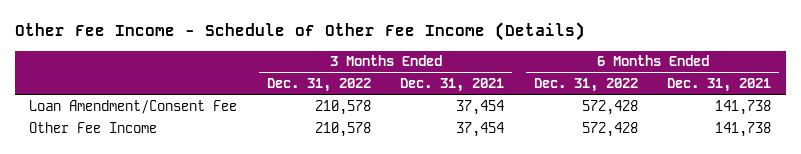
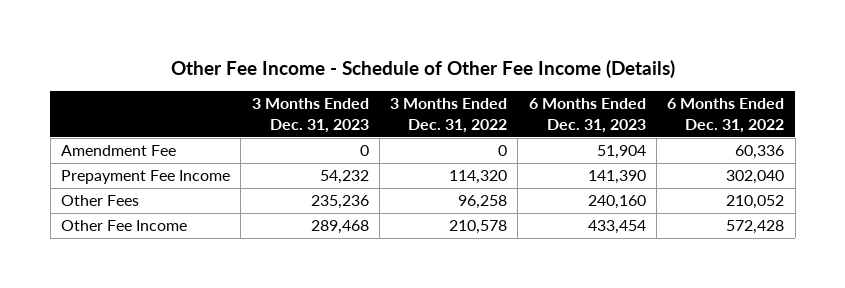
[400,78,505,93] Dec. 31, 2021 -> none
[667,78,772,93] Dec. 31, 2021 -> none
none -> [251,98,369,133] 3 Months Ended Dec. 31, 2023
none -> [528,98,646,133] 6 Months Ended Dec. 31, 2023
[29,99,238,114] Loan Amendment/Consent Fee -> [60,145,176,157] Amendment Fee
[314,99,371,115] 210,578 -> [498,145,508,157] 0
[581,99,638,115] 572,428 -> [735,145,785,160] 60,336
none -> [60,170,230,185] Prepayment Fee Income
none -> [60,195,139,207] Other Fees

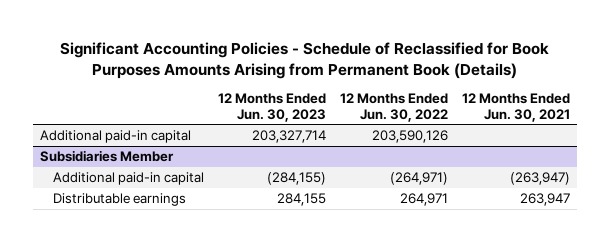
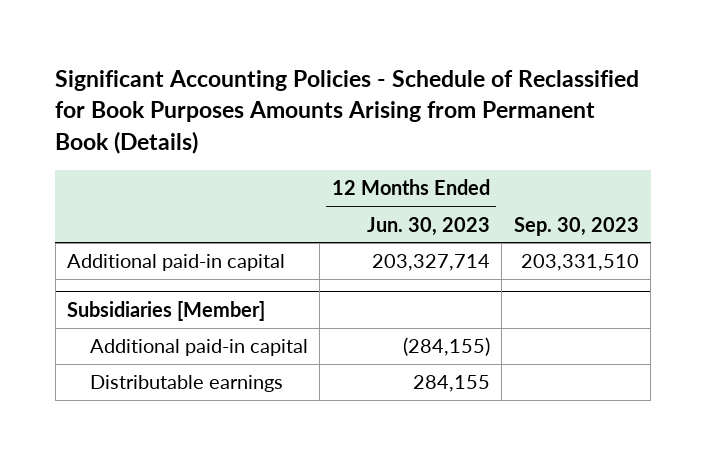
[339,93,448,122] 12 Months Ended Jun. 30, 2022 -> none
[461,93,570,122] 12 Months Ended Jun. 30, 2021 -> none
none -> [513,216,639,236] Sep. 30, 2023
[40,150,175,163] Subsidiaries Member -> [67,300,266,321] Subsidiaries [Member]

